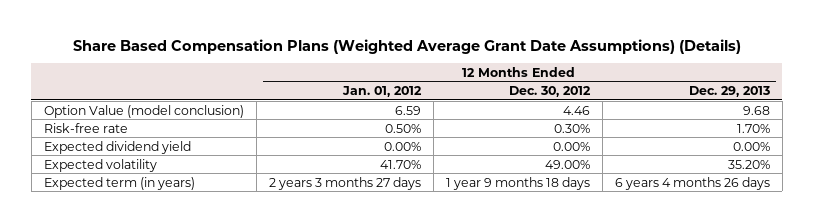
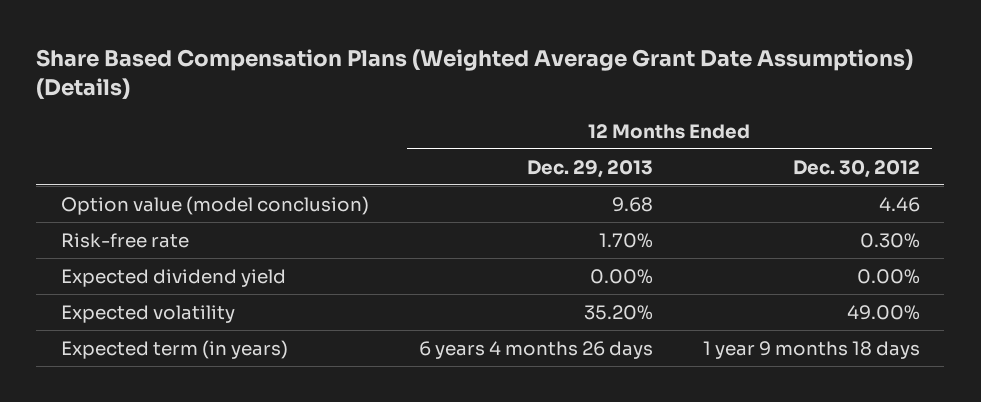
[341,86,422,98] Jan. 01, 2012 -> none
[43,104,244,118] Option Value (model conclusion) -> [61,195,370,215] Option value (model conclusion)

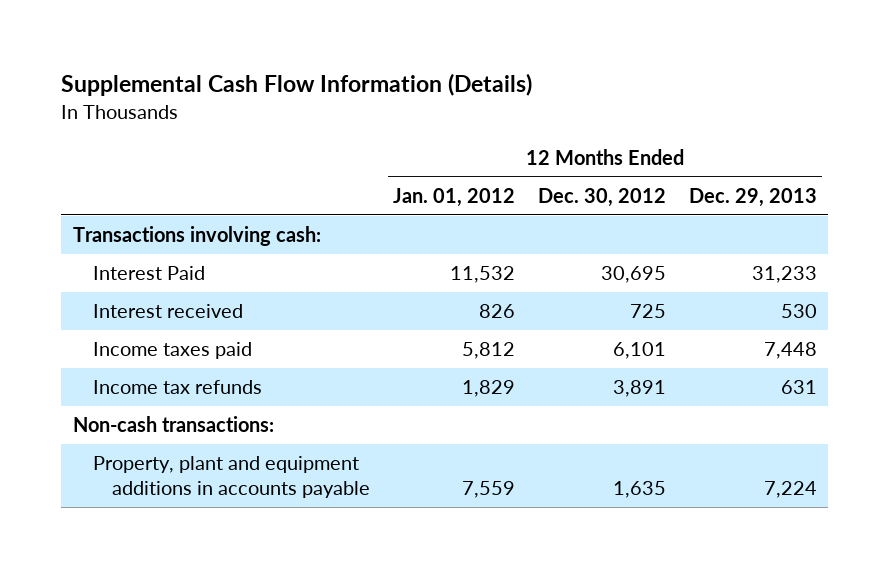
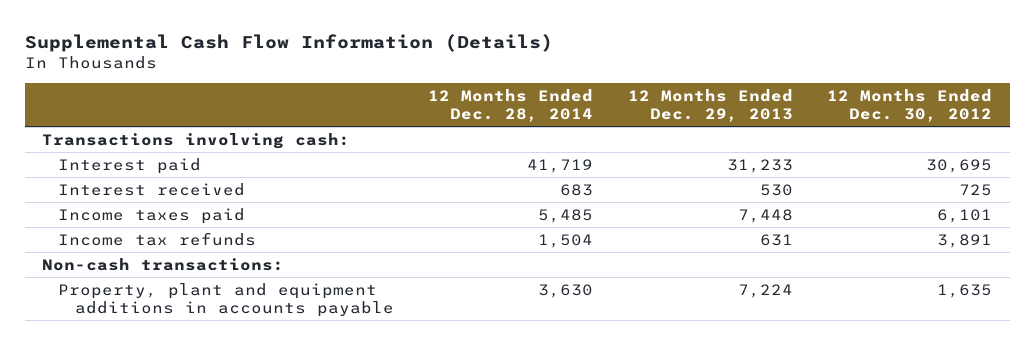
[393,187,516,207] Jan. 01, 2012 -> none
none -> [428,88,594,122] 12 Months Ended Dec. 28, 2014
[92,266,205,281] Interest Paid -> [58,157,202,174] Interest paid

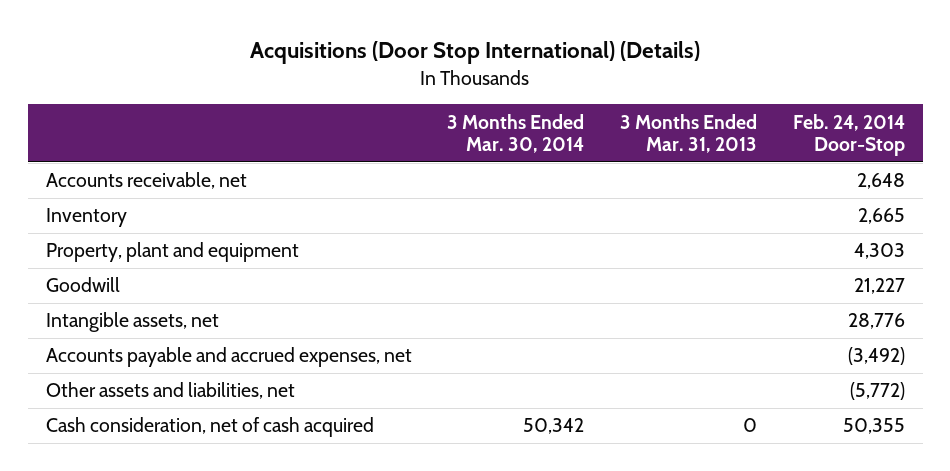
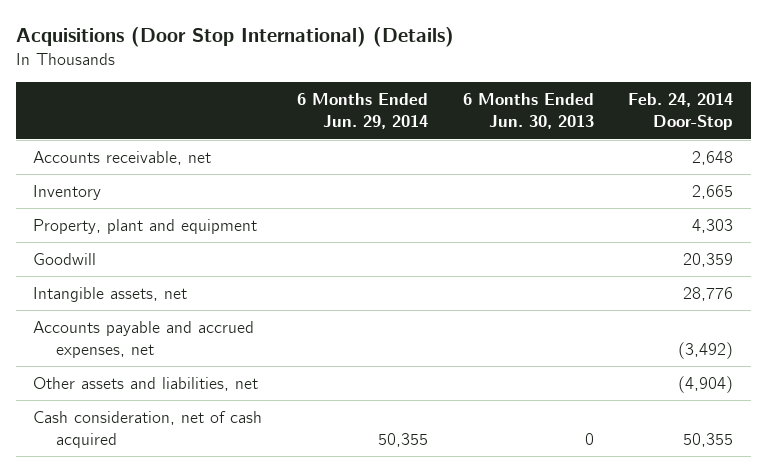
[447,113,585,154] 3 Months Ended Mar. 30, 2014 -> none
[620,113,758,154] 3 Months Ended Mar. 31, 2013 -> none
none -> [296,93,428,130] 6 Months Ended Jun. 29, 2014
none -> [462,93,594,130] 6 Months Ended Jun. 30, 2013
[853,278,905,295] 21,227 -> [683,253,734,268] 20,359
[849,382,905,401] (5,772) -> [678,376,734,394] (4,904)

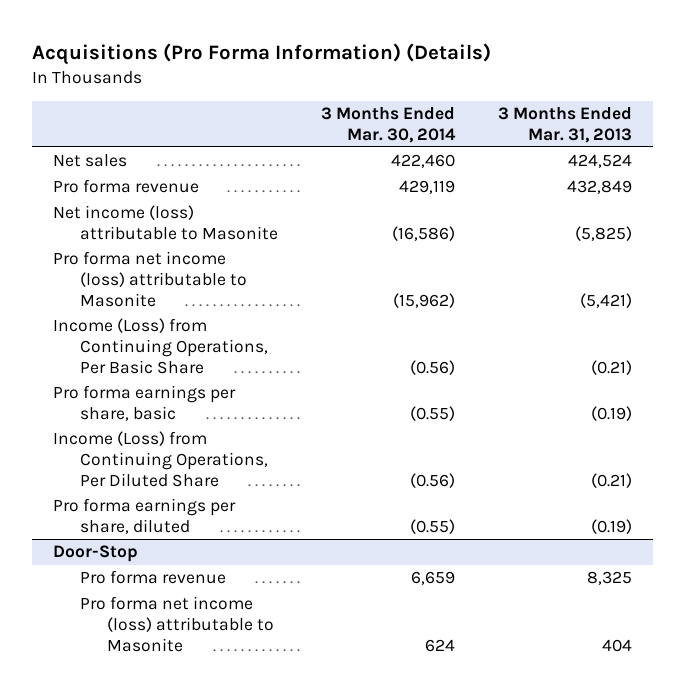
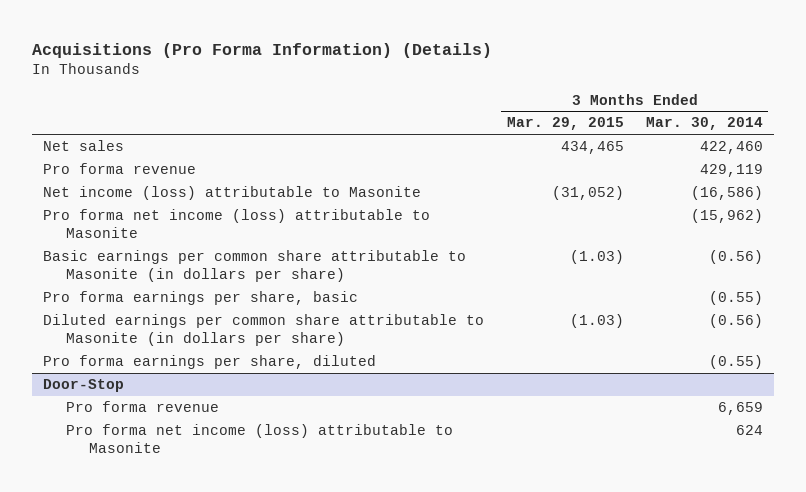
[497,106,632,143] 3 Months Ended Mar. 31, 2013 -> none
none -> [506,117,624,131] Mar. 29, 2015
[53,318,269,375] Income (Loss) from Continuing Operations, Per Basic Share -> none
none -> [43,250,467,283] Basic earnings per common share attributable to Masonite (in dollars per share)
[53,431,269,488] Income (Loss) from Continuing Operations, Per Diluted Share -> none
none -> [43,314,485,347] Diluted earnings per common share attributable to Masonite (in dollars per share)

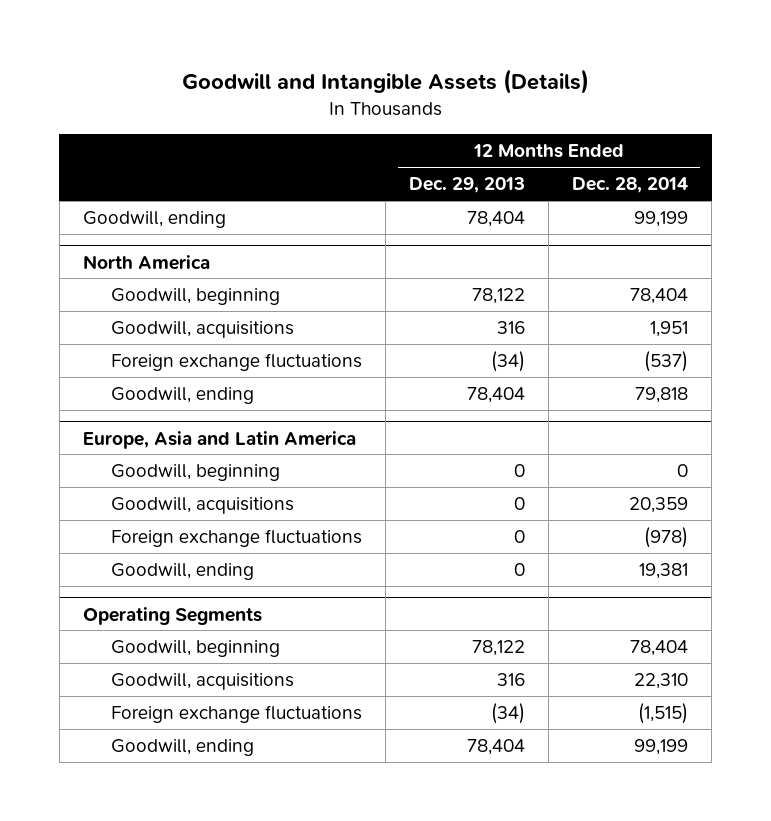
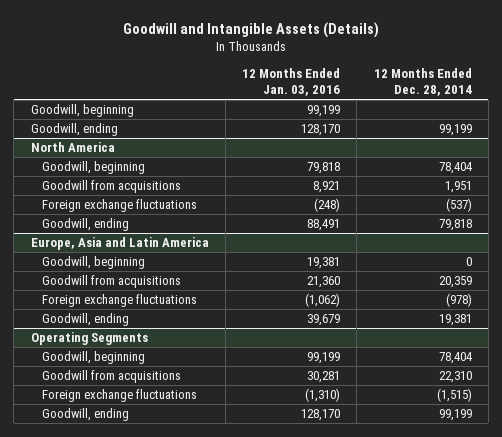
[409,177,526,194] Dec. 29, 2013 -> none
none -> [242,67,341,97] 12 Months Ended Jan. 03, 2016
none -> [30,104,134,118] Goodwill, beginning
[111,321,295,339] Goodwill, acquisitions -> [42,180,182,194] Goodwill from acquisitions
[111,497,295,515] Goodwill, acquisitions -> [42,275,182,289] Goodwill from acquisitions
[111,673,295,691] Goodwill, acquisitions -> [42,370,182,384] Goodwill from acquisitions

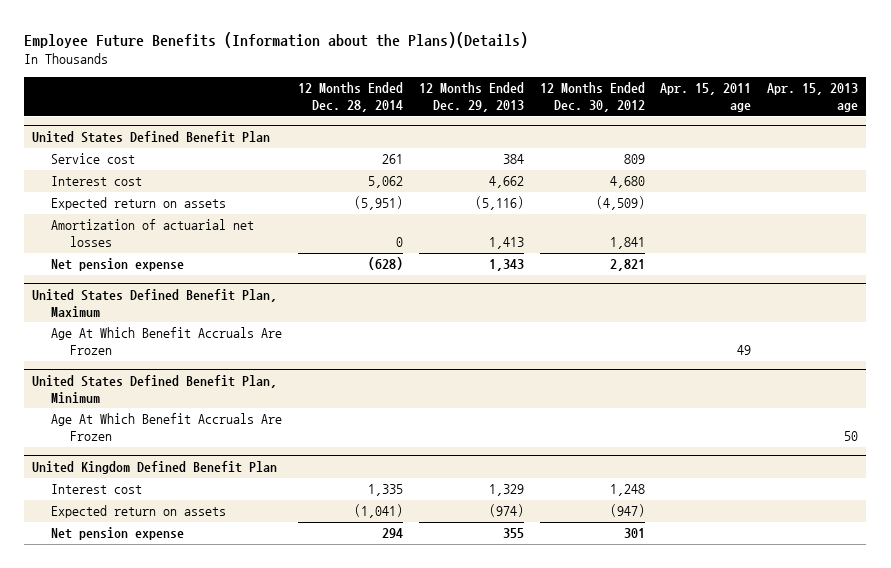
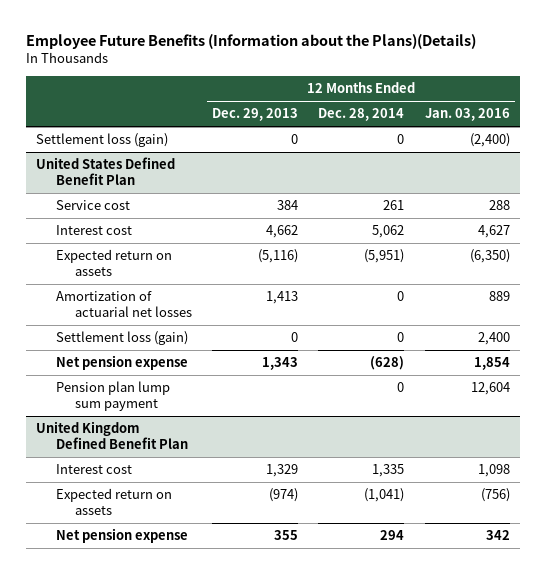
[539,82,645,112] 12 Months Ended Dec. 30, 2012 -> none
[660,83,752,112] Apr. 15, 2011 age -> none
[767,83,859,112] Apr. 15, 2013 age -> none
none -> [424,108,510,122] Jan. 03, 2016
none -> [36,133,169,148] Settlement loss (gain)
none -> [55,331,188,346] Settlement loss (gain)
[32,288,278,317] United States Defined Benefit Plan, Maximum -> none
[50,327,282,356] Age At Which Benefit Accruals Are Frozen -> none
[32,374,278,403] United States Defined Benefit Plan, Minimum -> none
[50,413,282,442] Age At Which Benefit Accruals Are Frozen -> none
none -> [55,381,170,412] Pension plan lump sum payment

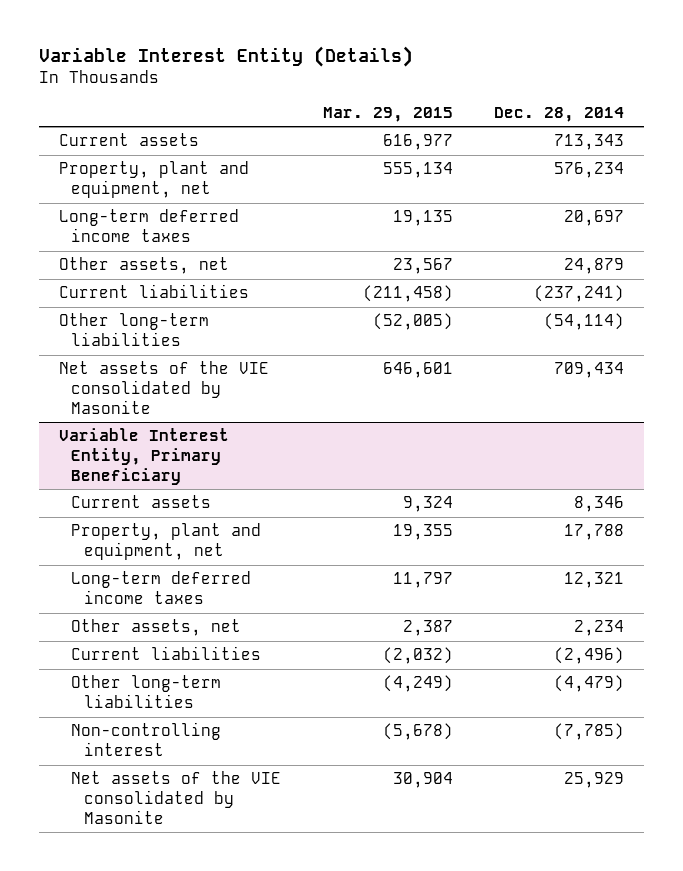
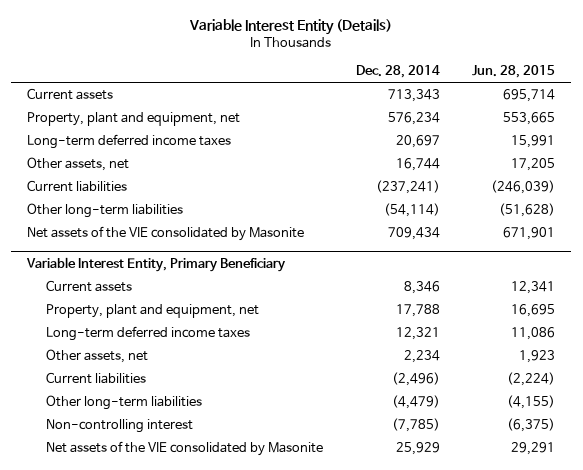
[322,106,453,122] Mar. 29, 2015 -> none
none -> [472,65,556,79] Jun. 28, 2015
[563,258,624,275] 24,879 -> [395,157,440,171] 16,744

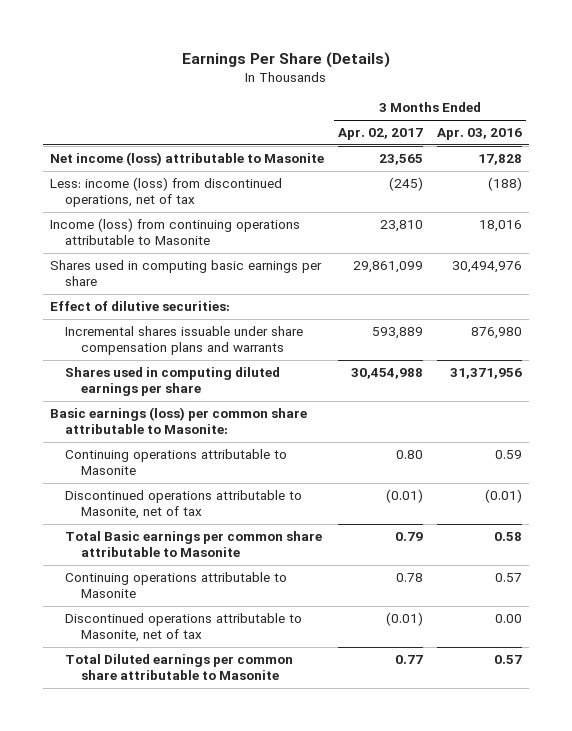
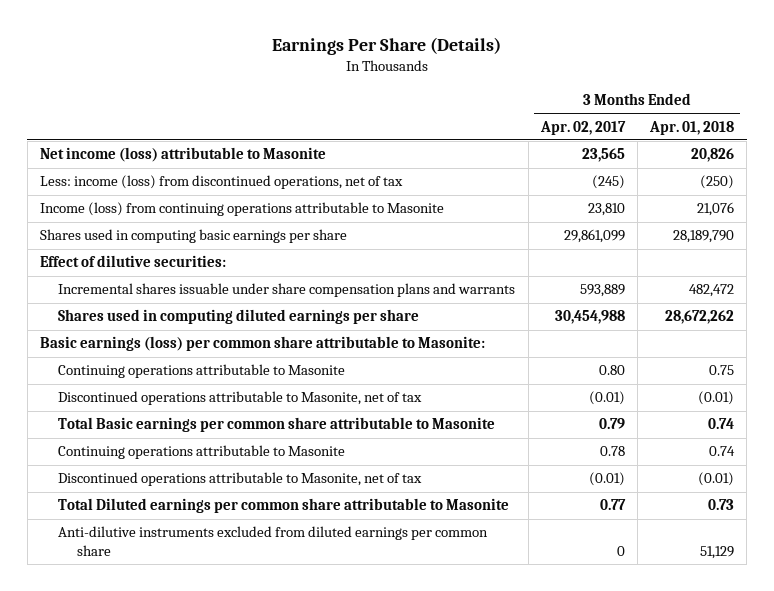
[437,128,523,141] Apr. 03, 2016 -> none
none -> [649,120,735,135] Apr. 01, 2018
none -> [58,526,489,557] Anti-dilutive instruments excluded from diluted earnings per common share

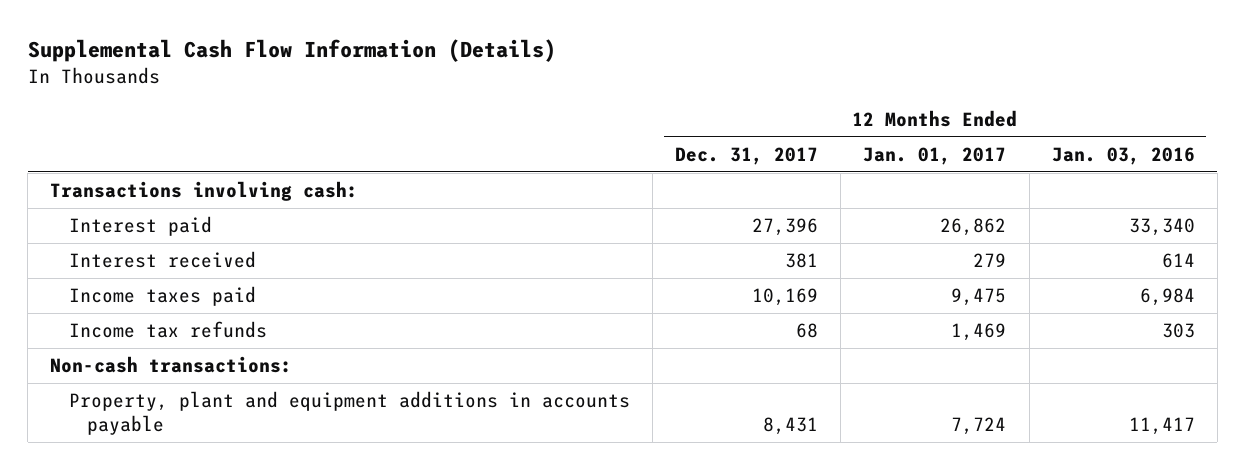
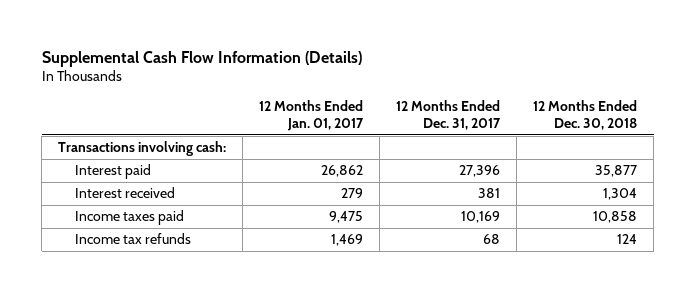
[1051,146,1195,165] Jan. 03, 2016 -> none
none -> [533,100,638,131] 12 Months Ended Dec. 30, 2018
[50,356,293,374] Non-cash transactions: -> none
[68,391,630,436] Property, plant and equipment additions in accounts payable -> none

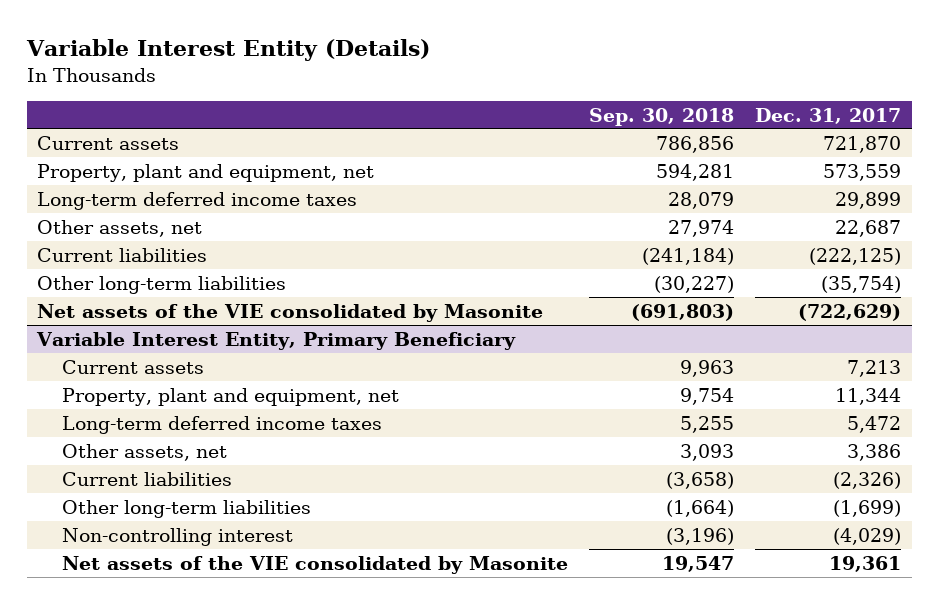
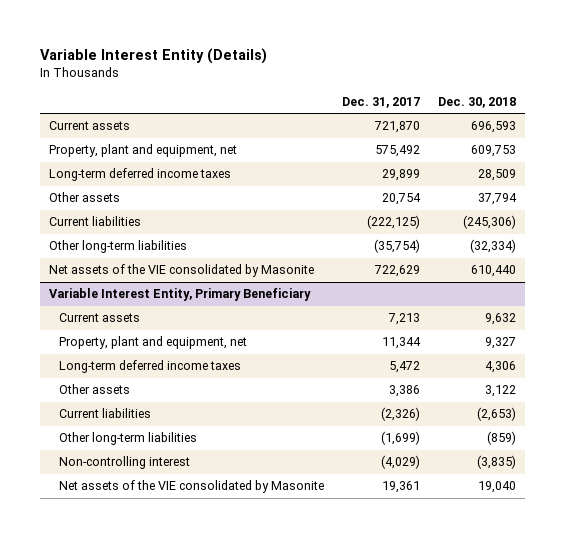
[589,107,735,126] Sep. 30, 2018 -> none
none -> [437,96,516,108] Dec. 30, 2018
[823,163,902,181] 573,559 -> [374,145,420,158] 575,492
[37,219,203,237] Other assets, net -> [49,192,121,203] Other assets
[835,219,902,237] 22,687 -> [381,193,421,206] 20,754
[798,303,902,321] (722,629) -> [373,265,420,278] 722,629
[62,443,228,461] Other assets, net -> [59,384,131,395] Other assets

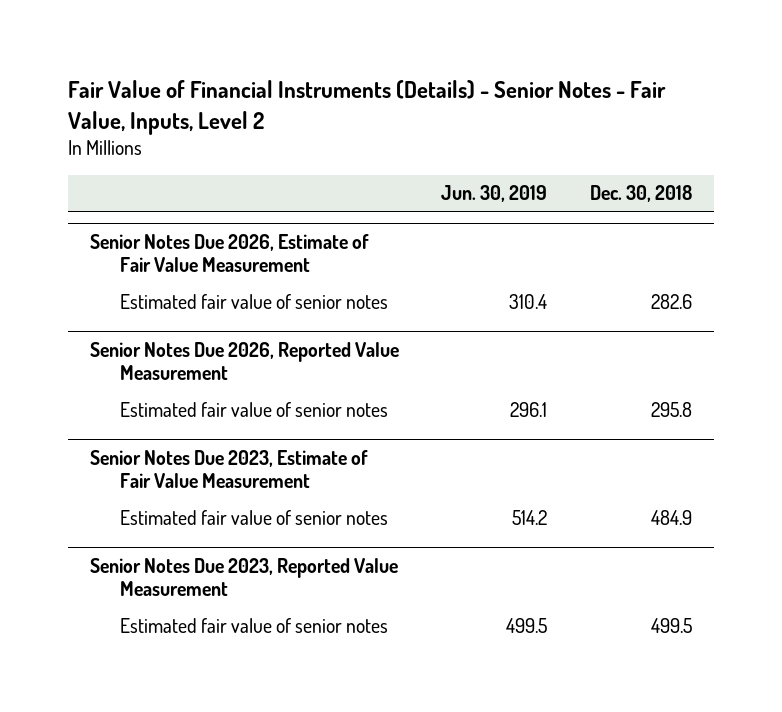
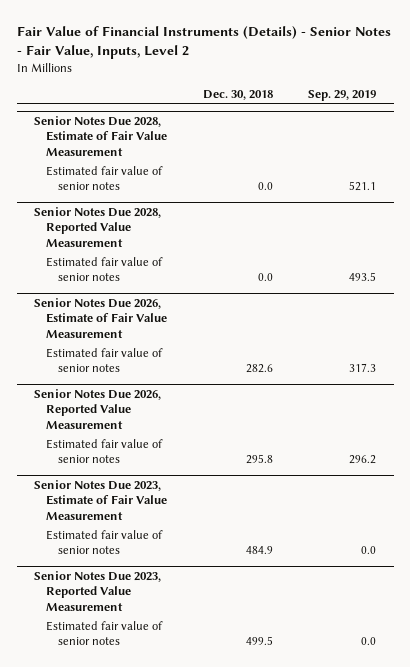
[441,185,548,203] Jun. 30, 2019 -> none
none -> [307,89,376,101] Sep. 29, 2019
none -> [34,116,168,156] Senior Notes Due 2028, Estimate of Fair Value Measurement
none -> [46,165,164,190] Estimated fair value of senior notes
none -> [34,207,162,247] Senior Notes Due 2028, Reported Value Measurement
none -> [46,256,164,281] Estimated fair value of senior notes

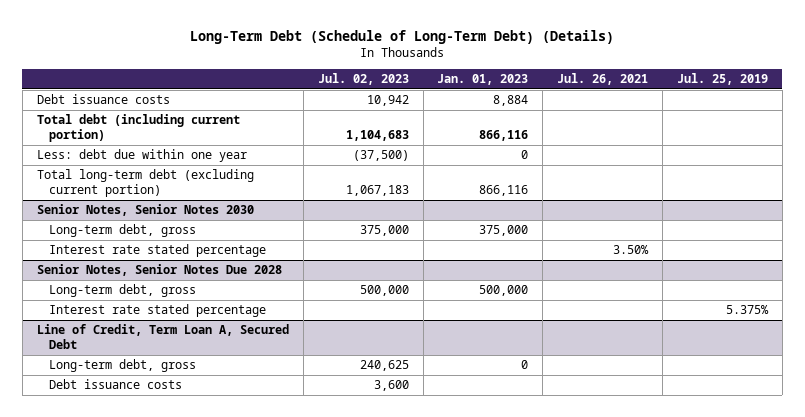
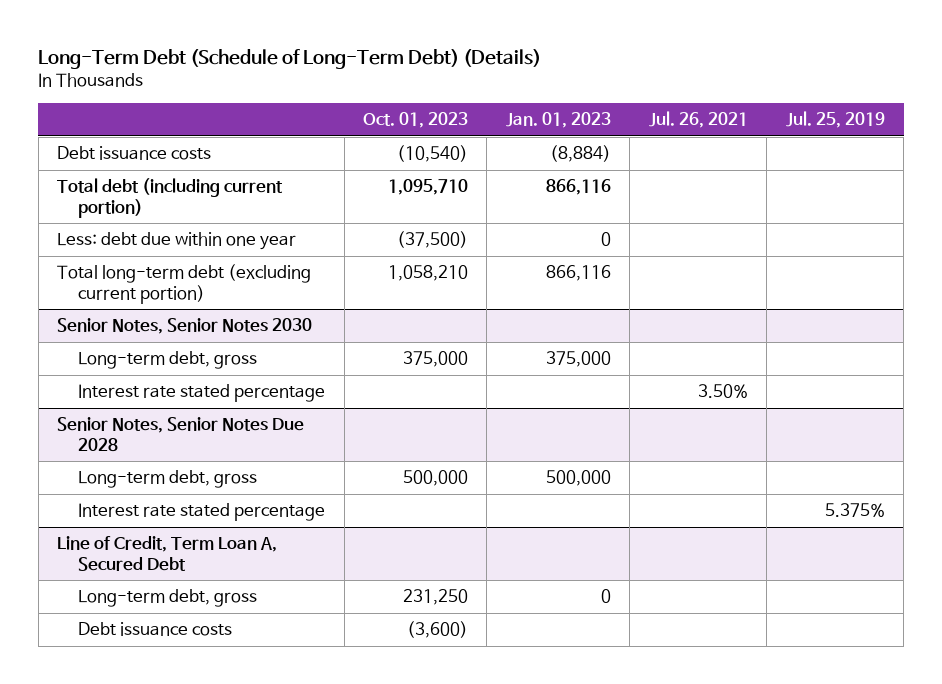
[317,73,409,86] Jul. 02, 2023 -> none
none -> [362,112,468,129] Oct. 01, 2023
[493,95,529,107] 8,884 -> [549,145,611,163] (8,884)

